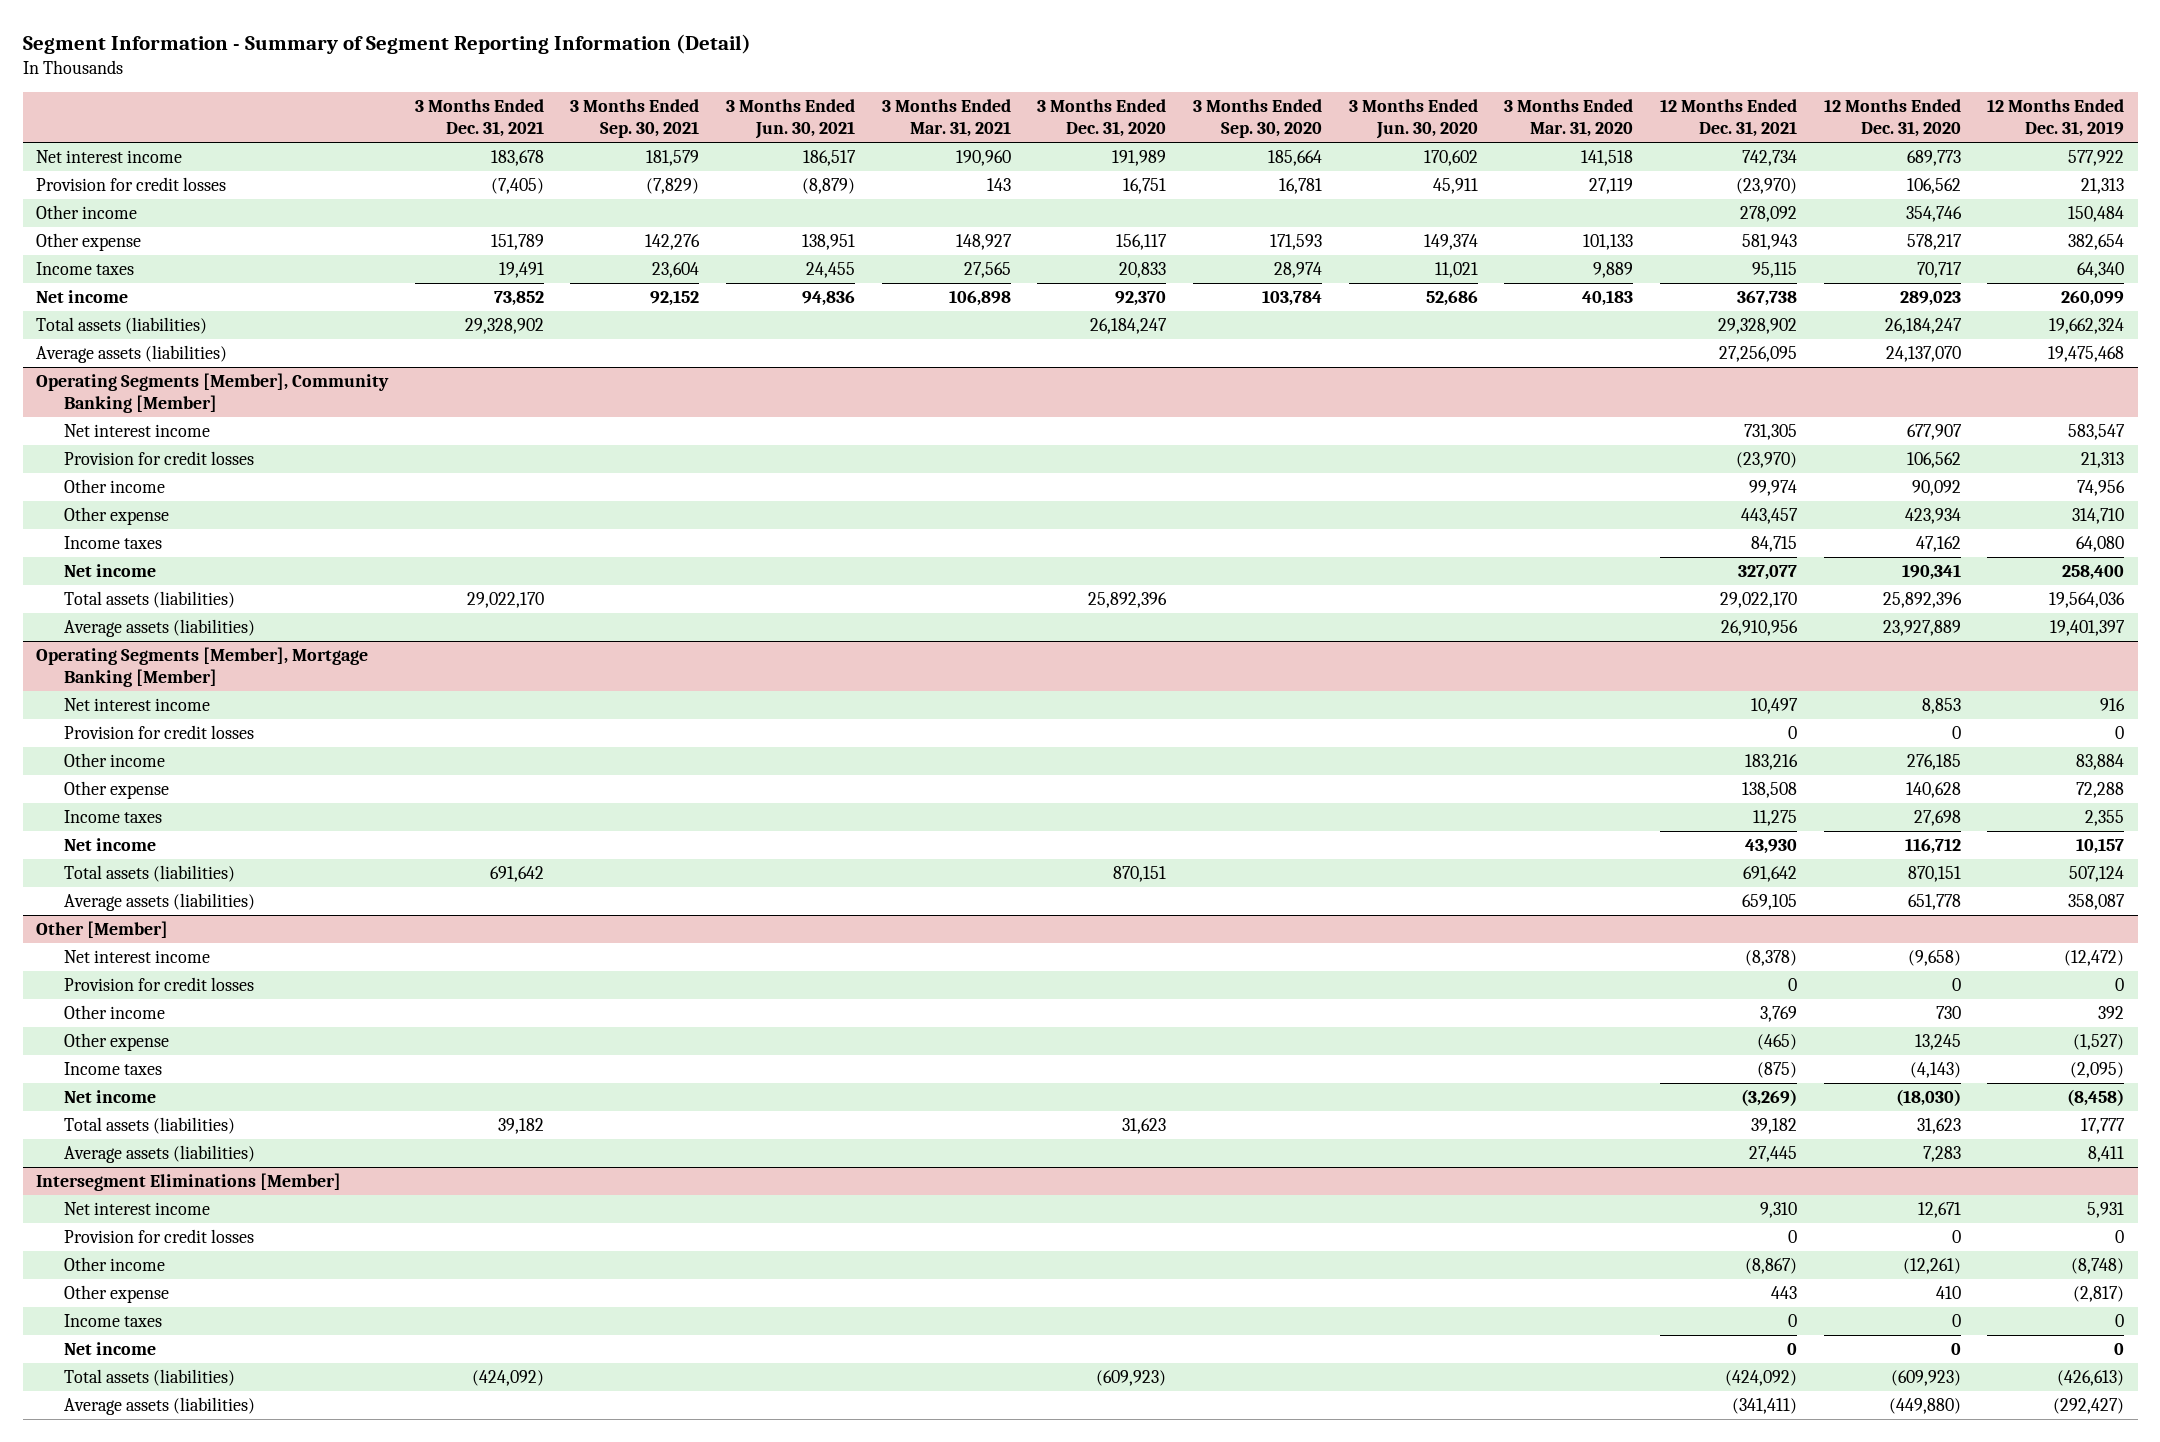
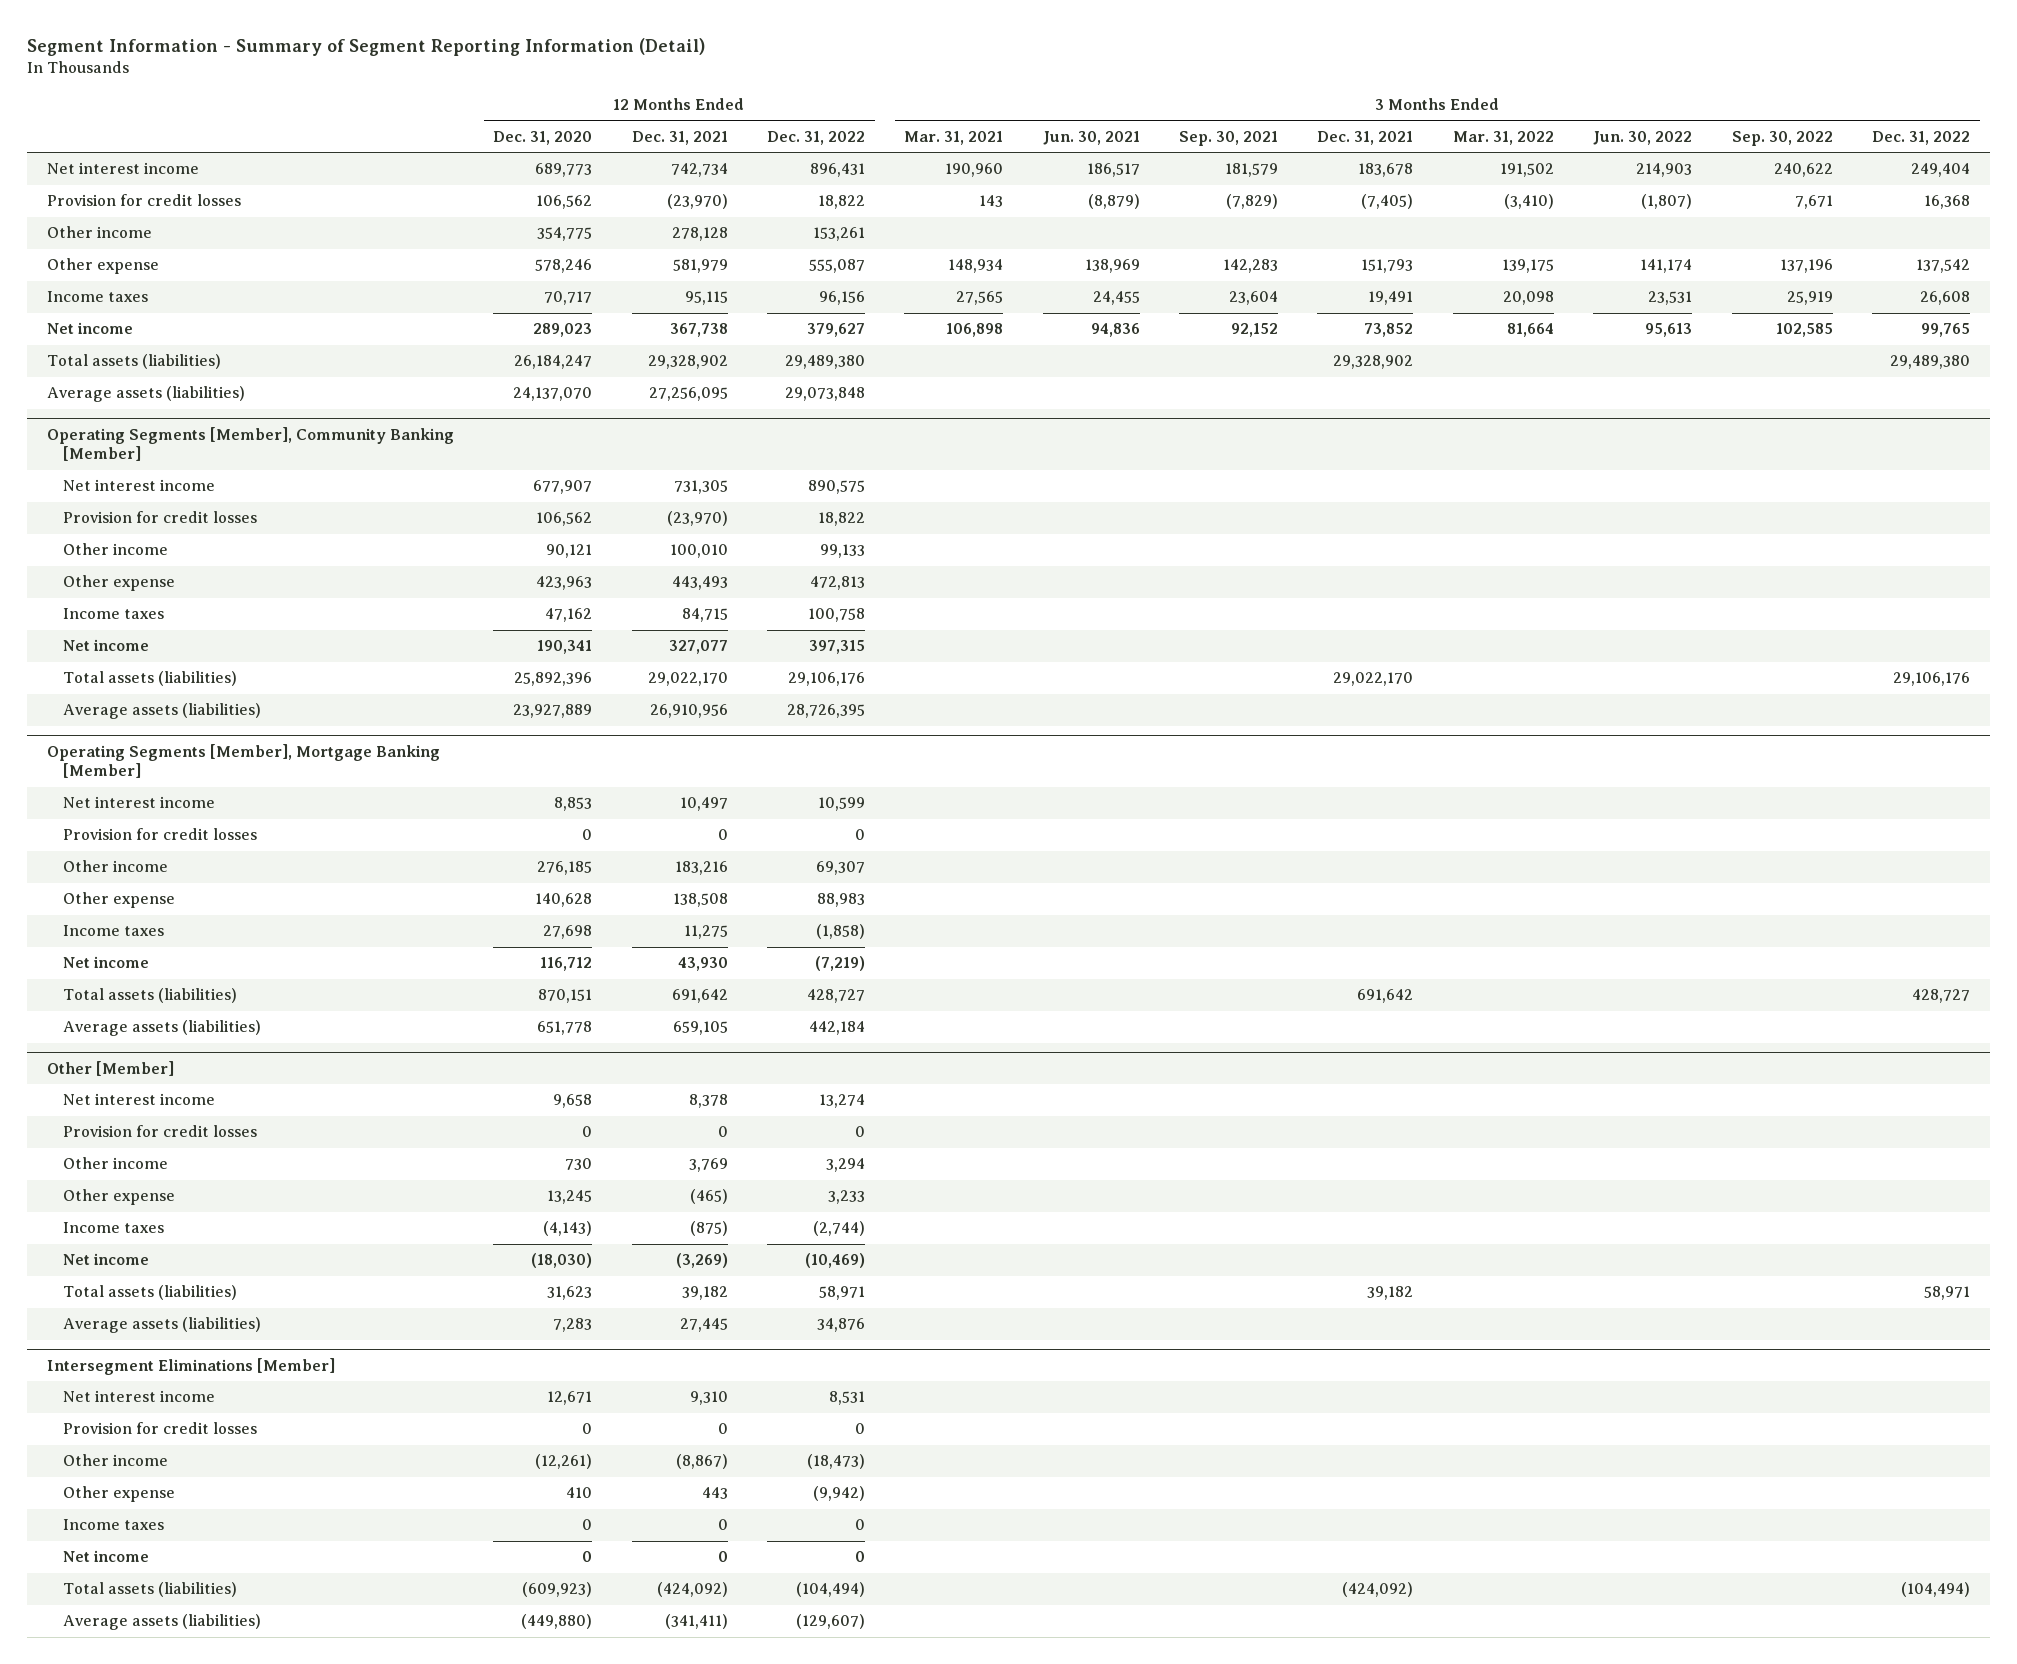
[1037,98,1167,138] 3 Months Ended Dec. 31, 2020 -> none
[1193,98,1323,139] 3 Months Ended Sep. 30, 2020 -> none
[1348,98,1478,140] 3 Months Ended Jun. 30, 2020 -> none
[1504,98,1634,138] 3 Months Ended Mar. 31, 2020 -> none
[1987,98,2125,138] 12 Months Ended Dec. 31, 2019 -> none
none -> [767,130,866,145] Dec. 31, 2022
none -> [1452,130,1554,145] Mar. 31, 2022
none -> [1593,130,1693,145] Jun. 30, 2022
none -> [1731,130,1833,146] Sep. 30, 2022
none -> [1871,130,1970,145] Dec. 31, 2022
[1740,205,1798,222] 278,092 -> [671,227,728,242] 278,128
[1905,205,1962,222] 354,746 -> [537,227,593,242] 354,775
[490,233,544,250] 151,789 -> [1361,259,1414,274] 151,793
[645,233,701,250] 142,276 -> [1223,259,1279,274] 142,283
[802,233,856,250] 138,951 -> [1084,259,1140,274] 138,969
[955,233,1012,250] 148,927 -> [948,259,1004,274] 148,934
[1742,233,1798,250] 581,943 -> [672,259,728,274] 581,979
[1906,233,1962,250] 578,217 -> [535,259,593,274] 578,246
[1749,479,1798,496] 99,974 -> [669,544,728,559] 100,010
[1911,479,1961,496] 90,092 -> [546,544,593,559] 90,121
[1741,507,1799,524] 443,457 -> [671,576,728,591] 443,493
[1904,507,1961,524] 423,934 -> [536,576,593,591] 423,963
[1745,949,1798,966] (8,378) -> [688,1094,728,1109] 8,378
[1907,949,1961,966] (9,658) -> [553,1094,593,1109] 9,658

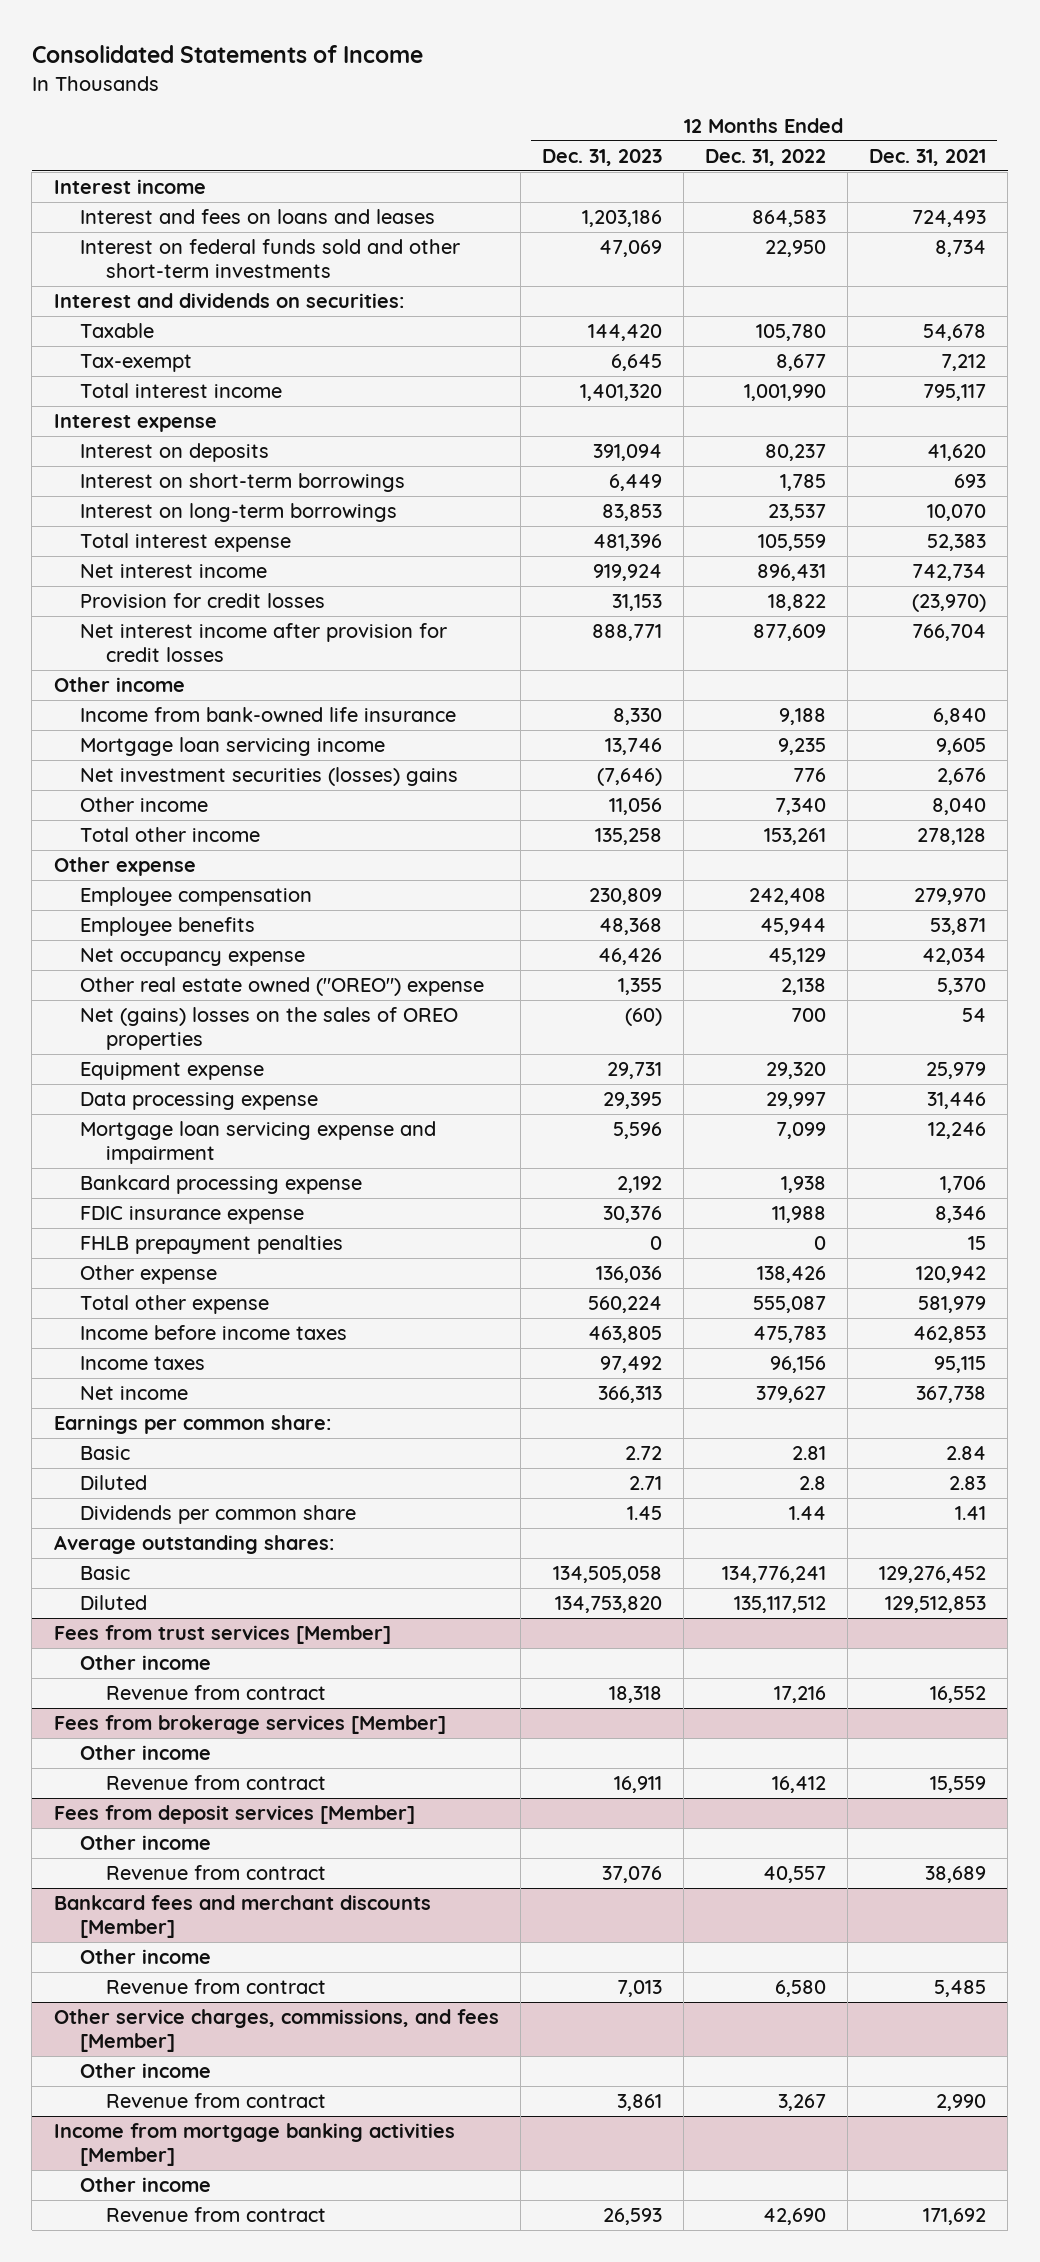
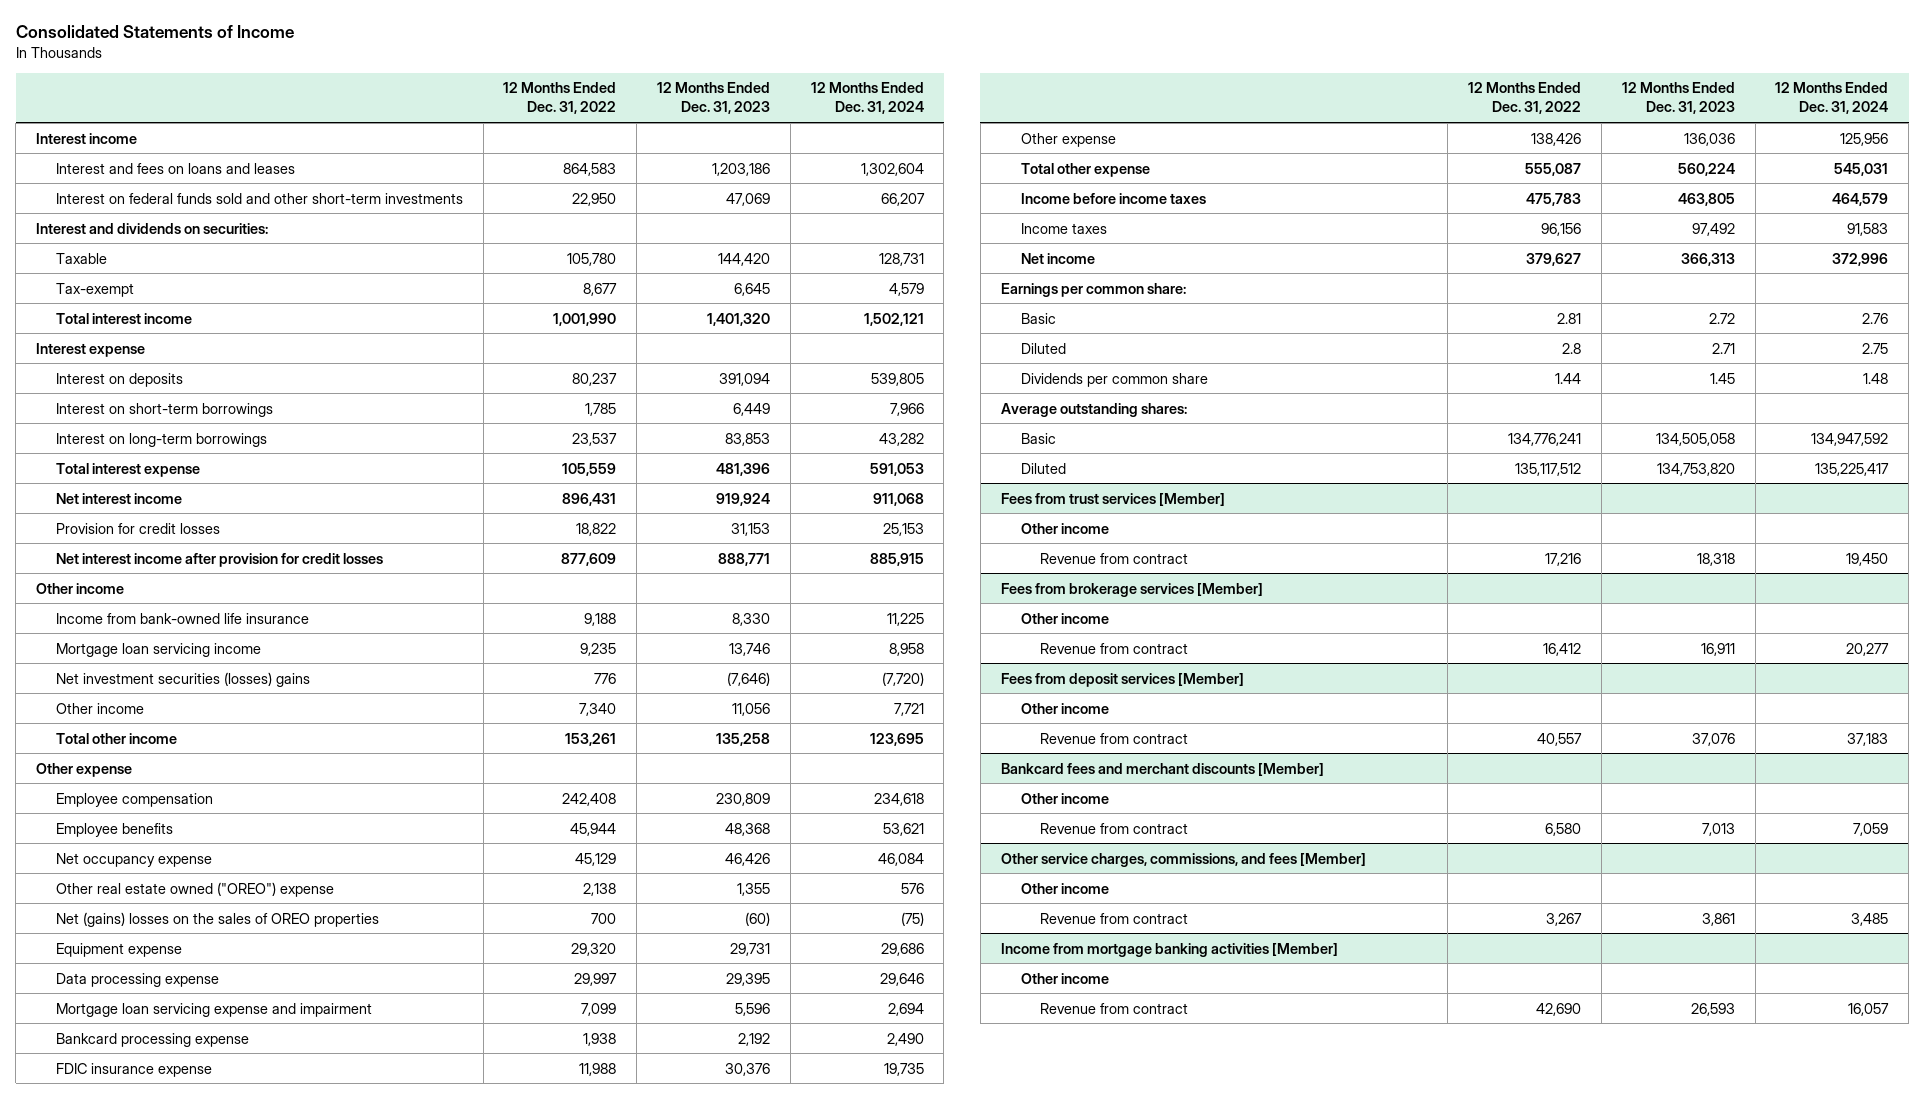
[869,148,987,166] Dec. 31, 2021 -> none
none -> [810,82,924,115] 12 Months Ended Dec. 31, 2024
[79,1235,343,1255] FHLB prepayment penalties -> none

